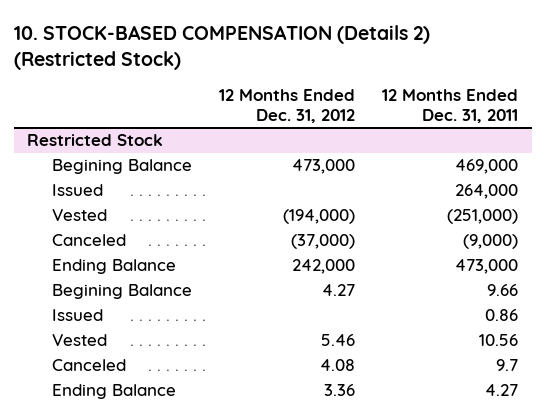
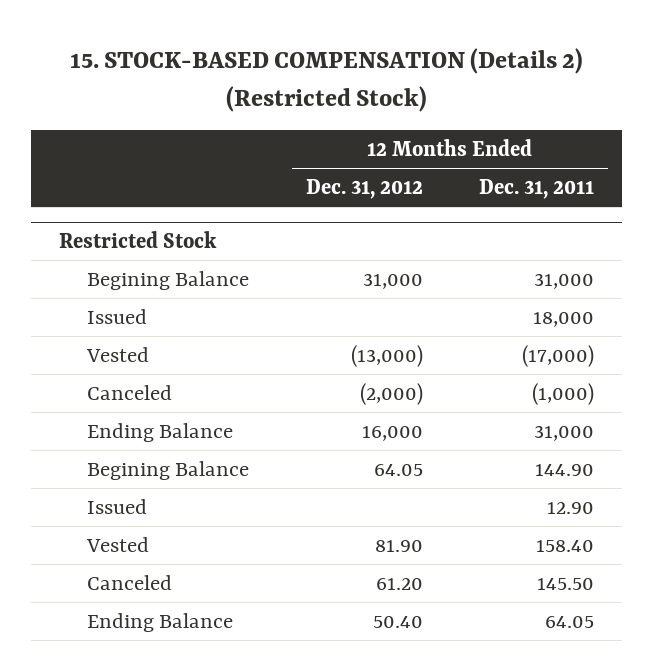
[13,24,430,71] 10. STOCK-BASED COMPENSATION (Details 2) (Restricted Stock) -> [69,48,583,112] 15. STOCK-BASED COMPENSATION (Details 2) (Restricted Stock)
[292,159,356,175] 473,000 -> [362,272,423,289] 31,000
[455,159,519,175] 469,000 -> [534,272,595,289] 31,000
[455,184,519,200] 264,000 -> [533,311,595,327] 18,000
[283,209,356,225] (194,000) -> [350,344,423,367] (13,000)
[447,209,519,225] (251,000) -> [522,344,595,367] (17,000)
[291,234,356,250] (37,000) -> [359,382,423,405] (2,000)
[463,234,519,250] (9,000) -> [532,382,595,405] (1,000)
[292,259,356,275] 242,000 -> [361,425,423,441] 16,000
[455,259,519,275] 473,000 -> [534,424,595,441] 31,000
[322,284,356,297] 4.27 -> [373,463,423,476] 64.05
[487,284,519,297] 9.66 -> [535,463,595,476] 144.90
[485,309,519,322] 0.86 -> [547,501,595,514] 12.90
[321,334,356,347] 5.46 -> [374,539,423,552] 81.90
[479,334,519,347] 10.56 -> [536,539,595,552] 158.40
[320,359,356,372] 4.08 -> [375,577,423,590] 61.20
[496,359,519,372] 9.7 -> [537,577,595,590] 145.50
[324,384,356,397] 3.36 -> [372,615,423,628] 50.40
[485,384,519,397] 4.27 -> [545,615,595,628] 64.05

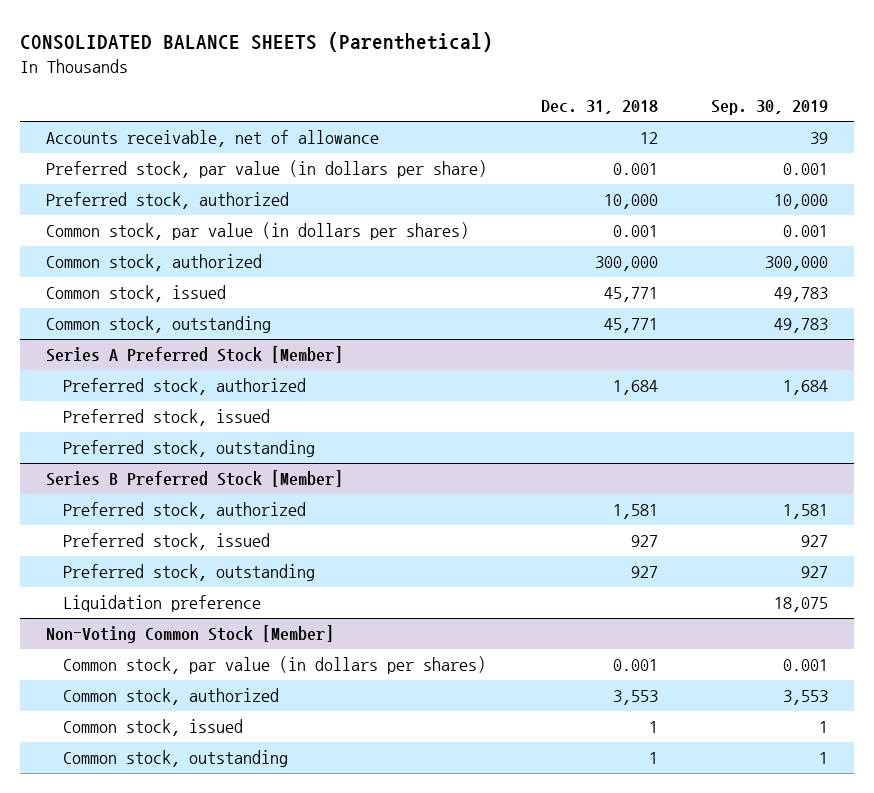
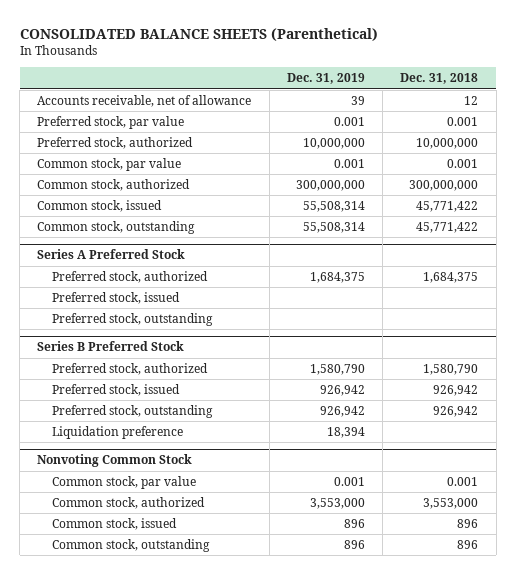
[710,100,828,116] Sep. 30, 2019 -> none
none -> [286,73,365,85] Dec. 31, 2019
[46,160,488,179] Preferred stock, par value (in dollars per share) -> [37,116,185,130] Preferred stock, par value
[603,194,658,210] 10,000 -> [416,138,479,150] 10,000,000
[46,222,470,241] Common stock, par value (in dollars per shares) -> [37,158,182,172] Common stock, par value
[594,256,658,272] 300,000 -> [409,180,479,192] 300,000,000
[603,287,658,303] 45,771 -> [416,201,479,213] 45,771,422
[603,318,658,334] 45,771 -> [416,222,479,234] 45,771,422
[46,346,344,364] Series A Preferred Stock [Member] -> [37,249,186,260] Series A Preferred Stock
[612,380,658,396] 1,684 -> [423,272,479,284] 1,684,375
[46,470,344,488] Series B Preferred Stock [Member] -> [37,341,185,352] Series B Preferred Stock
[612,504,658,520] 1,581 -> [423,364,479,376] 1,580,790
[630,535,658,548] 927 -> [433,385,479,397] 926,942
[630,566,658,579] 927 -> [433,406,479,418] 926,942
[46,625,335,644] Non-Voting Common Stock [Member] -> [37,454,193,468] Nonvoting Common Stock
[63,656,487,675] Common stock, par value (in dollars per shares) -> [52,476,197,490] Common stock, par value
[612,690,658,706] 3,553 -> [423,498,479,510] 3,553,000
[648,721,658,734] 1 -> [457,519,479,529] 896
[648,752,658,765] 1 -> [457,540,479,550] 896

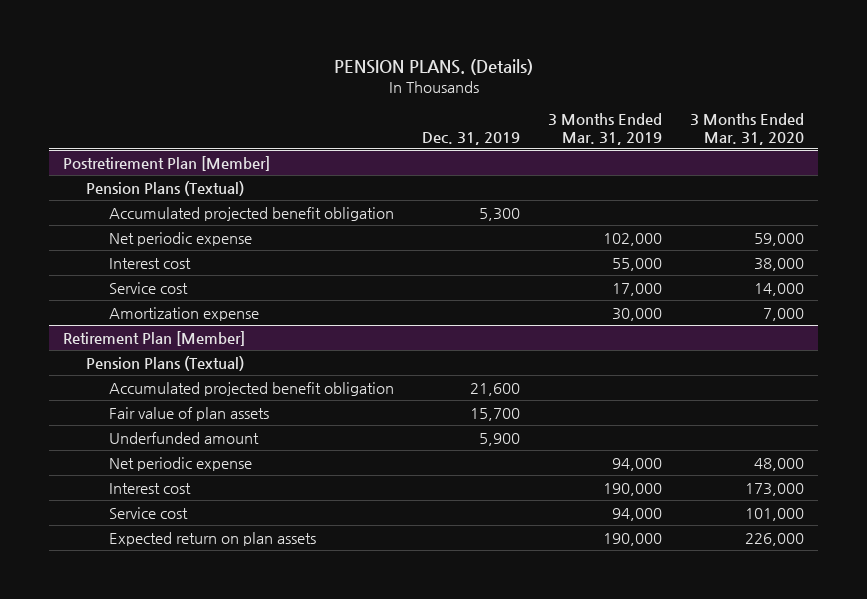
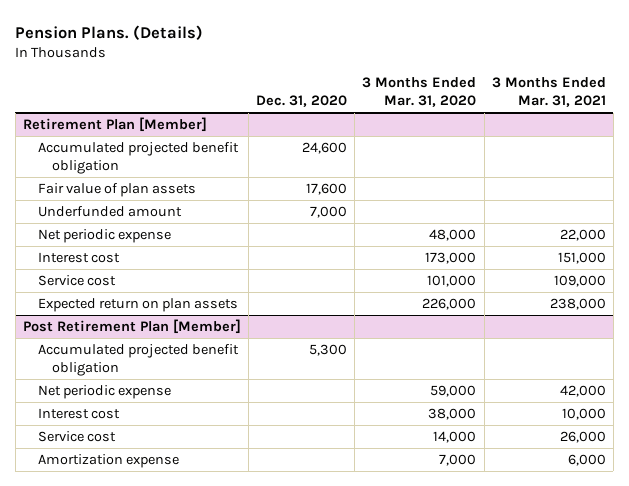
[333,58,533,75] PENSION PLANS. (Details) -> [15,24,204,40] Pension Plans. (Details)
[422,131,521,145] Dec. 31, 2019 -> none
[548,112,663,145] 3 Months Ended Mar. 31, 2019 -> none
none -> [256,95,348,108] Dec. 31, 2020
none -> [491,77,606,108] 3 Months Ended Mar. 31, 2021
[62,155,270,171] Postretirement Plan [Member] -> none
[85,180,244,196] Pension Plans (Textual) -> none
[109,206,395,221] Accumulated projected benefit obligation -> none
[109,231,253,246] Net periodic expense -> none
[109,257,192,269] Interest cost -> none
[109,281,189,294] Service cost -> none
[109,306,260,321] Amortization expense -> none
[85,355,244,371] Pension Plans (Textual) -> none
none -> [22,318,241,334] Post Retirement Plan [Member]
none -> [37,343,239,376] Accumulated projected benefit obligation
none -> [37,384,171,399] Net periodic expense
none -> [37,407,120,419] Interest cost
none -> [37,430,116,442] Service cost
none -> [37,453,179,468] Amortization expense

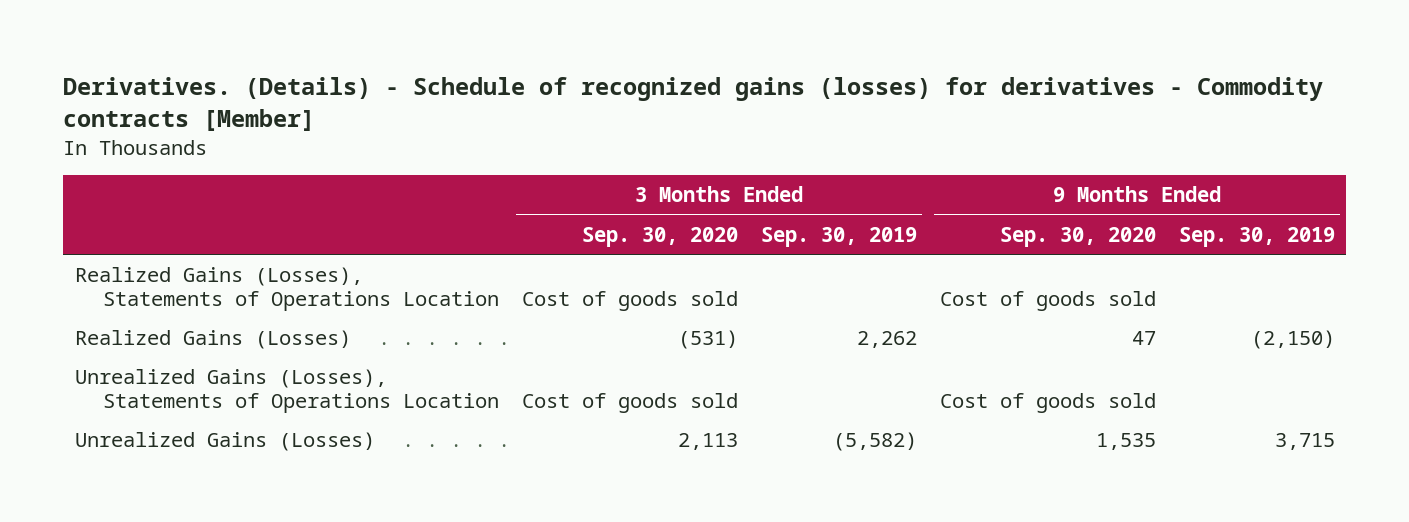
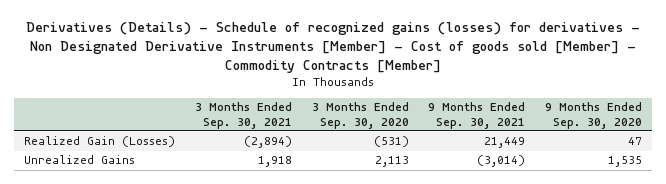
[63,77,1324,132] Derivatives. (Details) - Schedule of recognized gains (losses) for derivatives - Commodity contracts [Member] -> [26,22,641,73] Derivatives (Details) - Schedule of recognized gains (losses) for derivatives - Non Designated Derivative Instruments [Member] - Cost of goods sold [Member] - Commodity Contracts [Member]
[760,226,917,247] Sep. 30, 2019 -> none
[1178,226,1335,247] Sep. 30, 2019 -> none
none -> [194,102,292,129] 3 Months Ended Sep. 30, 2021
none -> [428,102,526,129] 9 Months Ended Sep. 30, 2021
[74,267,499,311] Realized Gains (Losses), Statements of Operations Location -> none
[74,369,499,413] Unrealized Gains (Losses), Statements of Operations Location -> none
[74,330,351,350] Realized Gains (Losses) -> [23,136,175,148] Realized Gain (Losses)
[74,432,375,452] Unrealized Gains (Losses) -> [23,155,135,165] Unrealized Gains

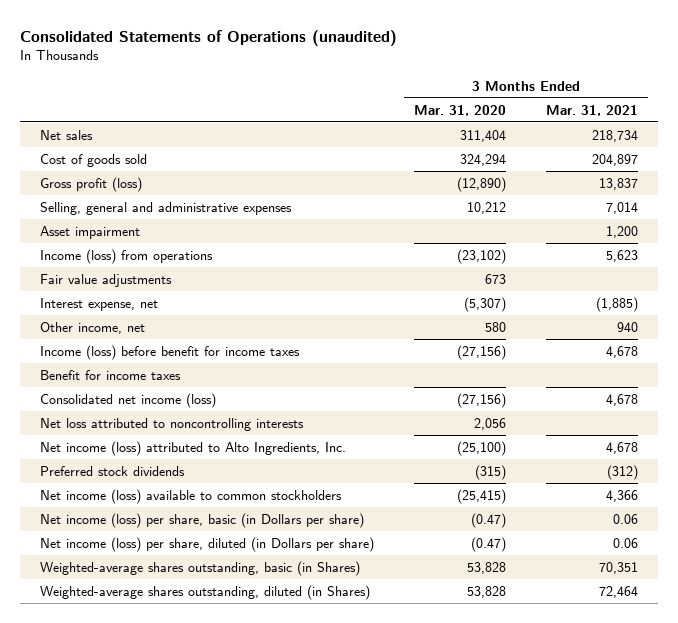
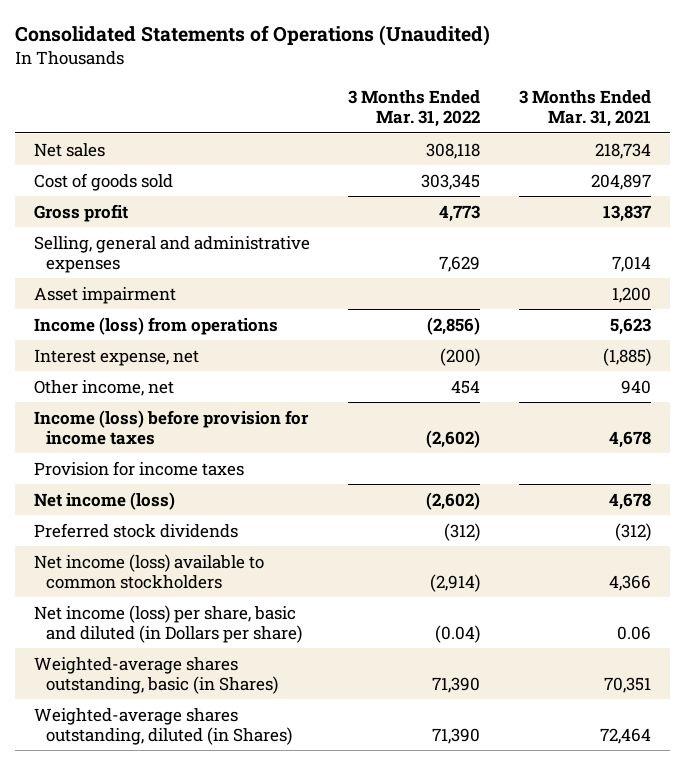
[20,29,398,46] Consolidated Statements of Operations (unaudited) -> [14,25,490,47] Consolidated Statements of Operations (Unaudited)
[414,104,507,116] Mar. 31, 2020 -> none
none -> [348,90,481,128] 3 Months Ended Mar. 31, 2022
[40,176,143,192] Gross profit (loss) -> [33,203,128,222] Gross profit
[40,273,173,287] Fair value adjustments -> none
[40,392,217,408] Consolidated net income (loss) -> none
[40,417,305,431] Net loss attributed to noncontrolling interests -> none
[40,344,301,360] Income (loss) before benefit for income taxes -> [33,409,309,445] Income (loss) before provision for income taxes
[40,369,182,380] Benefit for income taxes -> [33,460,244,476] Provision for income taxes
[40,440,347,456] Net income (loss) attributed to Alto Ingredients, Inc. -> [33,491,175,510] Net income (loss)
[40,536,375,552] Net income (loss) per share, diluted (in Dollars per share) -> none
[40,512,365,528] Net income (loss) per share, basic (in Dollars per share) -> [33,604,302,643] Net income (loss) per share, basic and diluted (in Dollars per share)

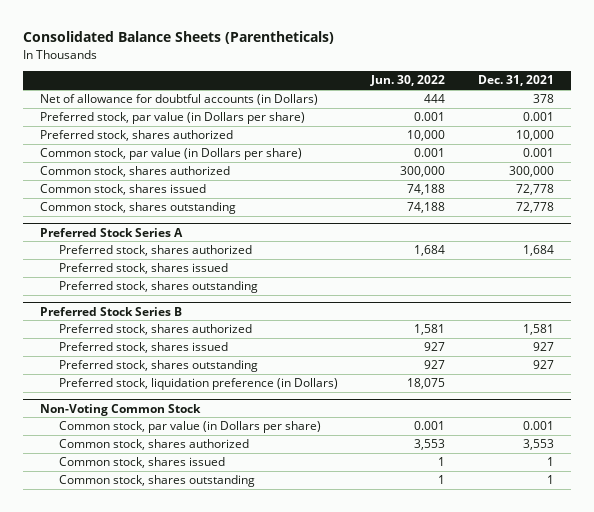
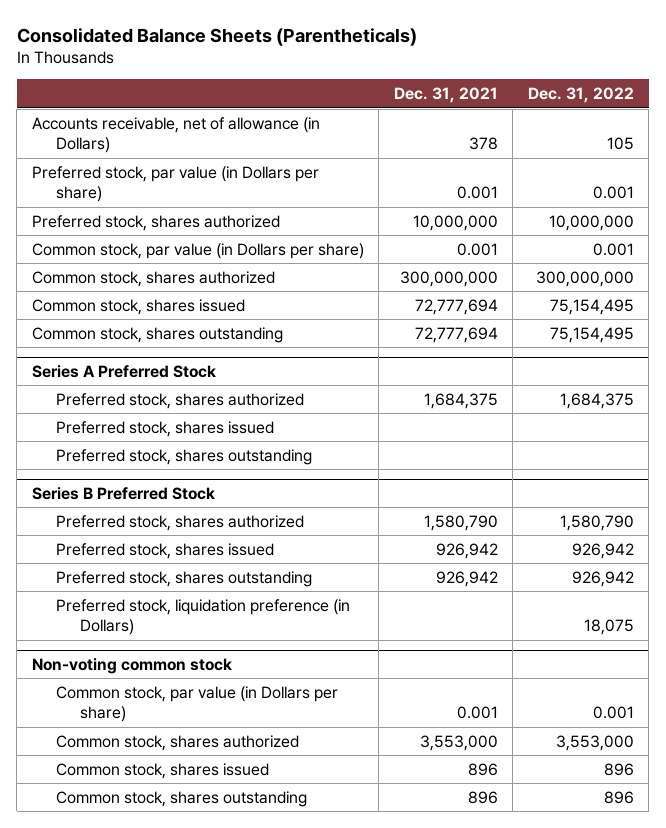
[370,75,446,87] Jun. 30, 2022 -> none
none -> [527,87,634,104] Dec. 31, 2022
[40,94,319,106] Net of allowance for doubtful accounts (in Dollars) -> [31,116,320,154] Accounts receivable, net of allowance (in Dollars)
[516,130,555,142] 10,000 -> [412,214,498,231] 10,000,000
[509,166,555,178] 300,000 -> [399,270,498,287] 300,000,000
[516,184,555,196] 72,778 -> [414,298,498,315] 72,777,694
[516,202,555,214] 72,778 -> [414,326,498,343] 72,777,694
[40,227,184,237] Preferred Stock Series A -> [31,365,216,379] Series A Preferred Stock
[523,245,555,257] 1,684 -> [423,392,498,409] 1,684,375
[40,306,183,316] Preferred Stock Series B -> [31,487,215,501] Series B Preferred Stock
[523,324,555,336] 1,581 -> [423,514,498,531] 1,580,790
[533,342,555,352] 927 -> [435,542,498,559] 926,942
[533,360,555,370] 927 -> [435,570,498,587] 926,942
[40,403,202,416] Non-Voting Common Stock -> [31,658,232,675] Non-voting common stock
[523,439,555,451] 3,553 -> [419,734,498,751] 3,553,000
[547,457,555,467] 1 -> [467,762,498,776] 896
[547,475,555,485] 1 -> [467,790,498,804] 896

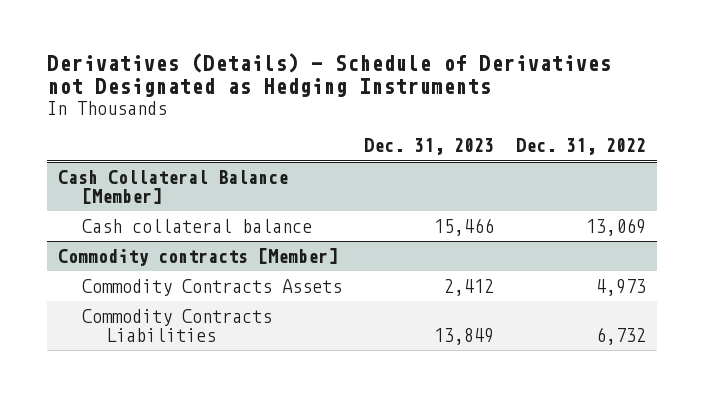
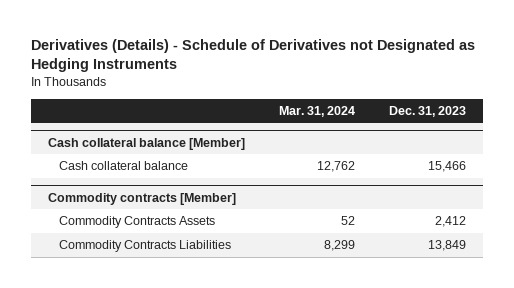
[515,138,646,156] Dec. 31, 2022 -> none
none -> [278,105,355,117] Mar. 31, 2024
[58,170,289,205] Cash Collateral Balance [Member] -> [47,137,245,150] Cash collateral balance [Member]

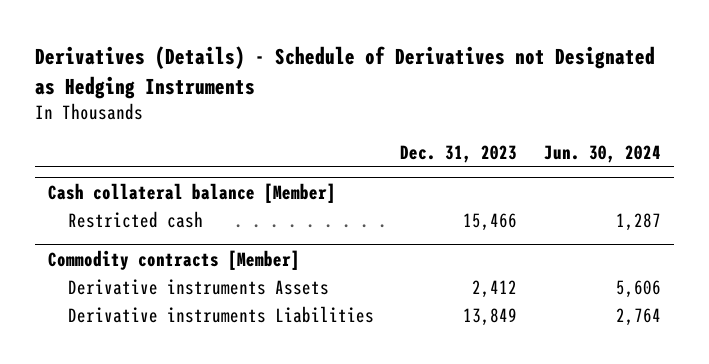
[278,105,355,117] Mar. 31, 2024 -> none
none -> [543,144,661,163] Jun. 30, 2024
[59,161,189,171] Cash collateral balance -> [68,210,204,228] Restricted cash
[59,216,216,229] Commodity Contracts Assets -> [68,278,330,295] Derivative instruments Assets
[59,240,232,253] Commodity Contracts Liabilities -> [68,305,375,323] Derivative instruments Liabilities

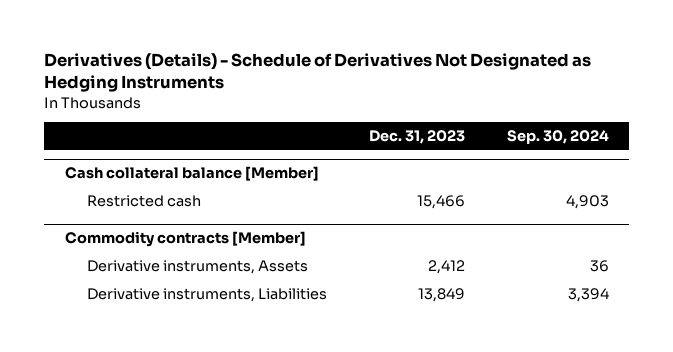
[35,46,656,99] Derivatives (Details) - Schedule of Derivatives not Designated as Hedging Instruments -> [43,53,591,93] Derivatives (Details) - Schedule of Derivatives Not Designated as Hedging Instruments
[543,144,661,163] Jun. 30, 2024 -> none
none -> [506,129,609,144] Sep. 30, 2024
[68,278,330,295] Derivative instruments Assets -> [86,259,308,274] Derivative instruments, Assets
[68,305,375,323] Derivative instruments Liabilities -> [86,287,327,302] Derivative instruments, Liabilities

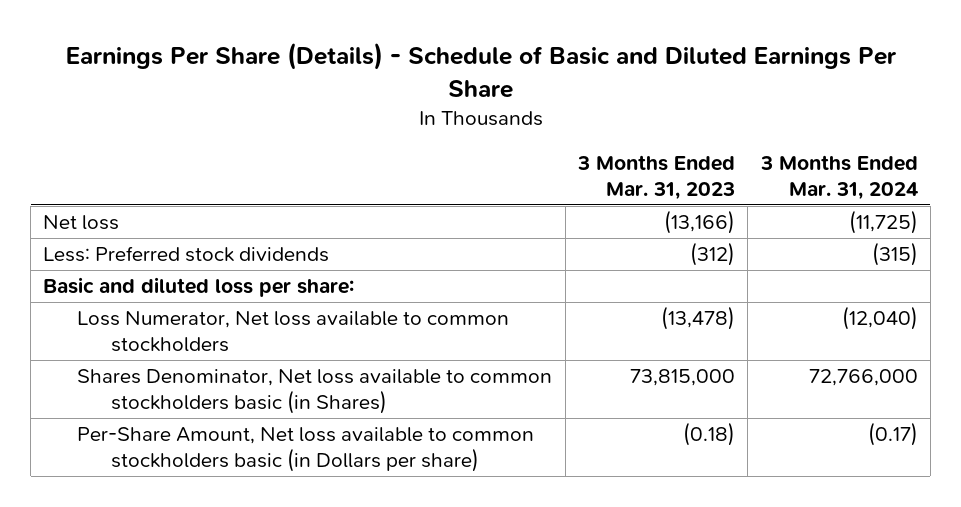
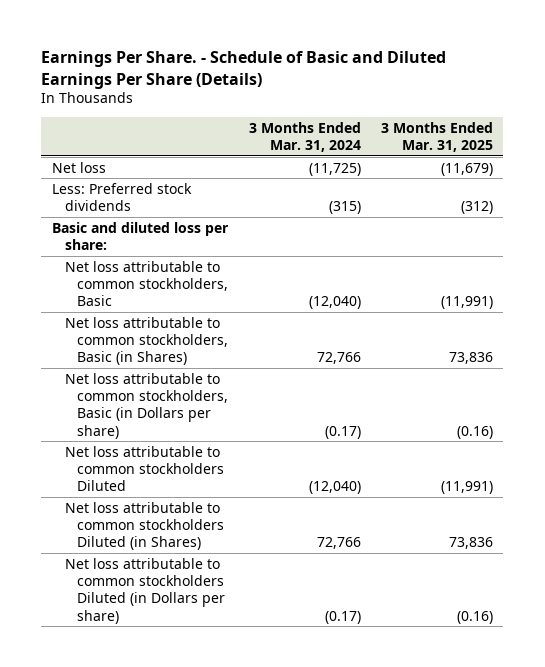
[65,41,897,98] Earnings Per Share (Details) - Schedule of Basic and Diluted Earnings Per Share -> [41,51,447,89] Earnings Per Share. - Schedule of Basic and Diluted Earnings Per Share (Details)
[576,154,735,200] 3 Months Ended Mar. 31, 2023 -> none
none -> [381,121,494,153] 3 Months Ended Mar. 31, 2025
[77,311,510,353] Loss Numerator, Net loss available to common stockholders -> [64,260,229,307] Net loss attributable to common stockholders, Basic
[77,369,553,415] Shares Denominator, Net loss available to common stockholders basic (in Shares) -> [64,316,229,366] Net loss attributable to common stockholders, Basic (in Shares)
[808,369,918,387] 72,766,000 -> [316,352,361,365] 72,766
[77,427,535,473] Per-Share Amount, Net loss available to common stockholders basic (in Dollars per share) -> [64,372,229,439] Net loss attributable to common stockholders, Basic (in Dollars per share)
none -> [64,445,225,492] Net loss attributable to common stockholders Diluted
none -> [64,501,225,551] Net loss attributable to common stockholders Diluted (in Shares)
none -> [64,557,226,624] Net loss attributable to common stockholders Diluted (in Dollars per share)

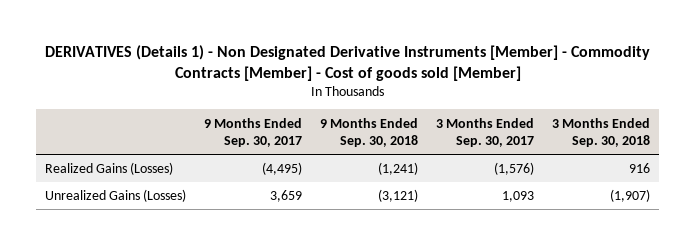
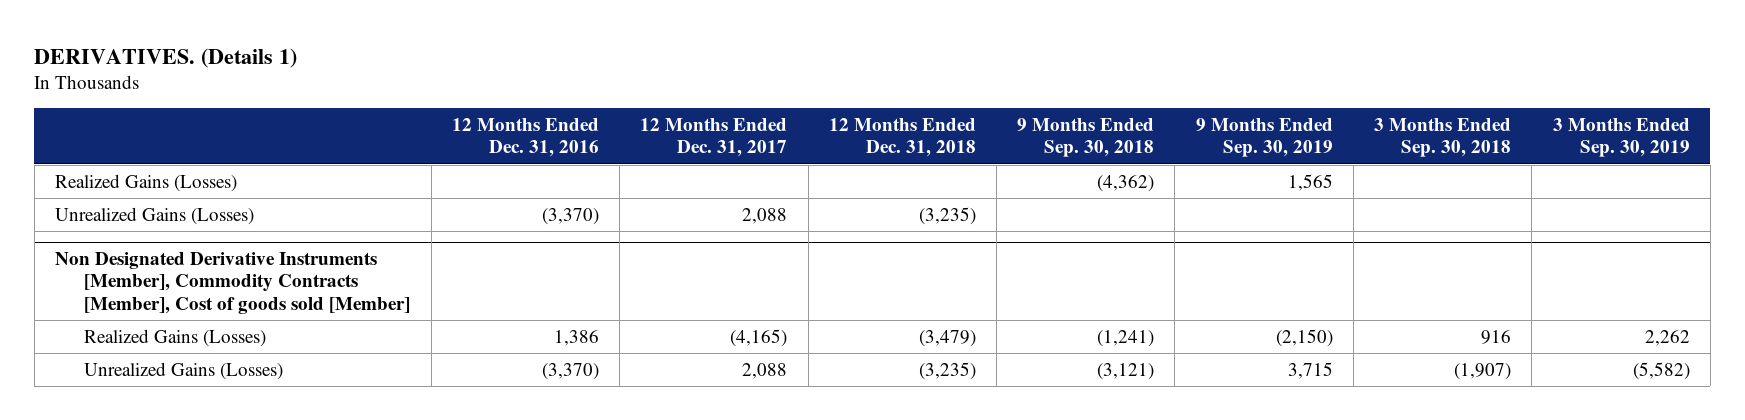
[44,44,650,81] DERIVATIVES (Details 1) - Non Designated Derivative Instruments [Member] - Commodity Contracts [Member] - Cost of goods sold [Member] -> [34,47,298,68] DERIVATIVES. (Details 1)
[203,117,302,148] 9 Months Ended Sep. 30, 2017 -> none
[436,117,535,148] 3 Months Ended Sep. 30, 2017 -> none
none -> [451,118,599,158] 12 Months Ended Dec. 31, 2016
none -> [640,118,788,158] 12 Months Ended Dec. 31, 2017
none -> [828,118,976,158] 12 Months Ended Dec. 31, 2018
none -> [1195,118,1333,158] 9 Months Ended Sep. 30, 2019
none -> [1552,118,1690,158] 3 Months Ended Sep. 30, 2019
none -> [55,173,238,192] Realized Gains (Losses)
none -> [55,206,255,225] Unrealized Gains (Losses)
none -> [55,252,411,314] Non Designated Derivative Instruments [Member], Commodity Contracts [Member], Cost of goods sold [Member]

